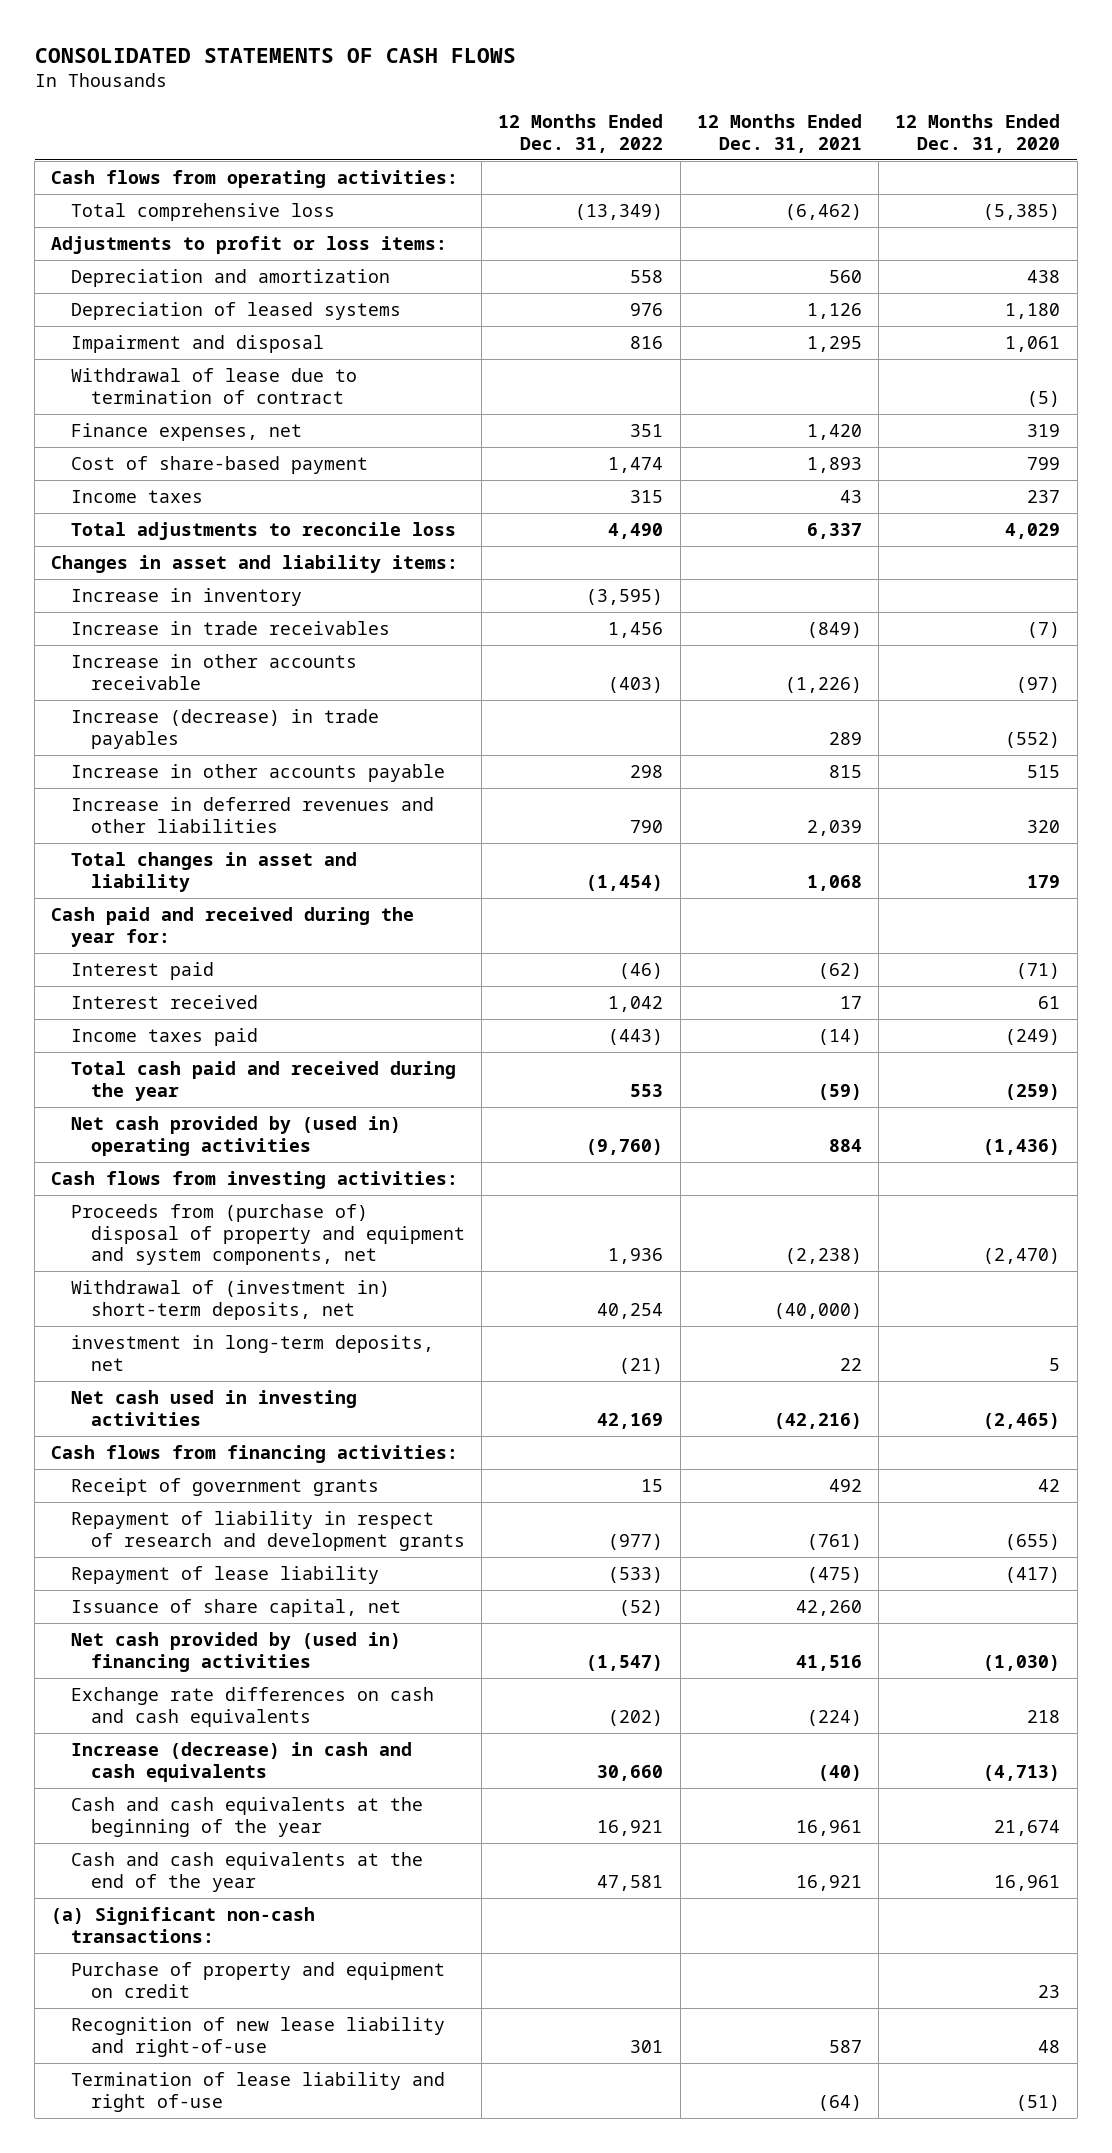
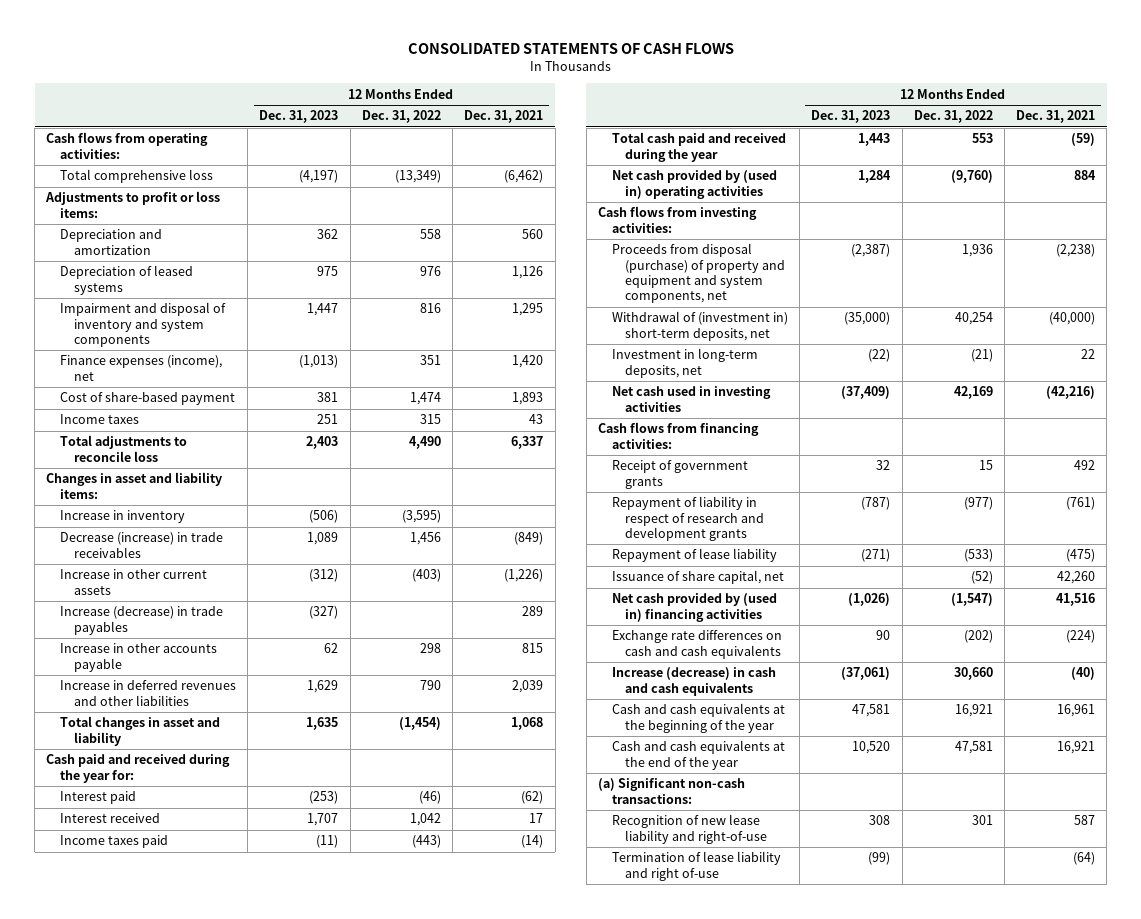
[895,114,1061,153] 12 Months Ended Dec. 31, 2020 -> none
none -> [259,110,339,124] Dec. 31, 2023
[71,368,358,404] Withdrawal of lease due to termination of contract -> none
[71,335,325,354] Impairment and disposal -> [59,302,226,348] Impairment and disposal of inventory and system components
[71,423,303,442] Finance expenses, net -> [59,355,222,381] Finance expenses (income), net
[71,621,391,636] Increase in trade receivables -> [59,532,223,558] Decrease (increase) in trade receivables
[71,654,358,690] Increase in other accounts receivable -> [59,569,207,595] Increase in other current assets
[71,1204,465,1266] Proceeds from (purchase of) disposal of property and equipment and system components, net -> [611,243,786,304] Proceeds from disposal (purchase) of property and equipment and system components, net
[71,1335,435,1371] investment in long-term deposits, net -> [611,348,758,378] Investment in long-term deposits, net
[71,1962,446,1998] Purchase of property and equipment on credit -> none

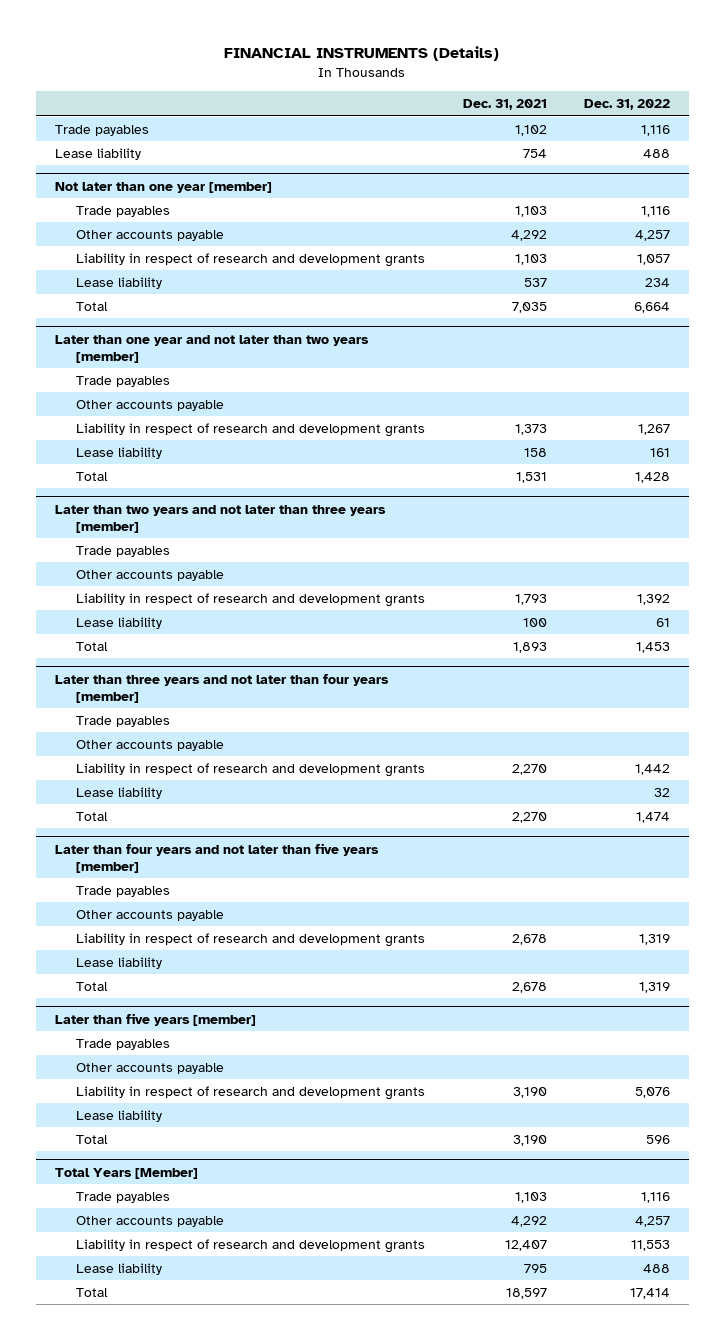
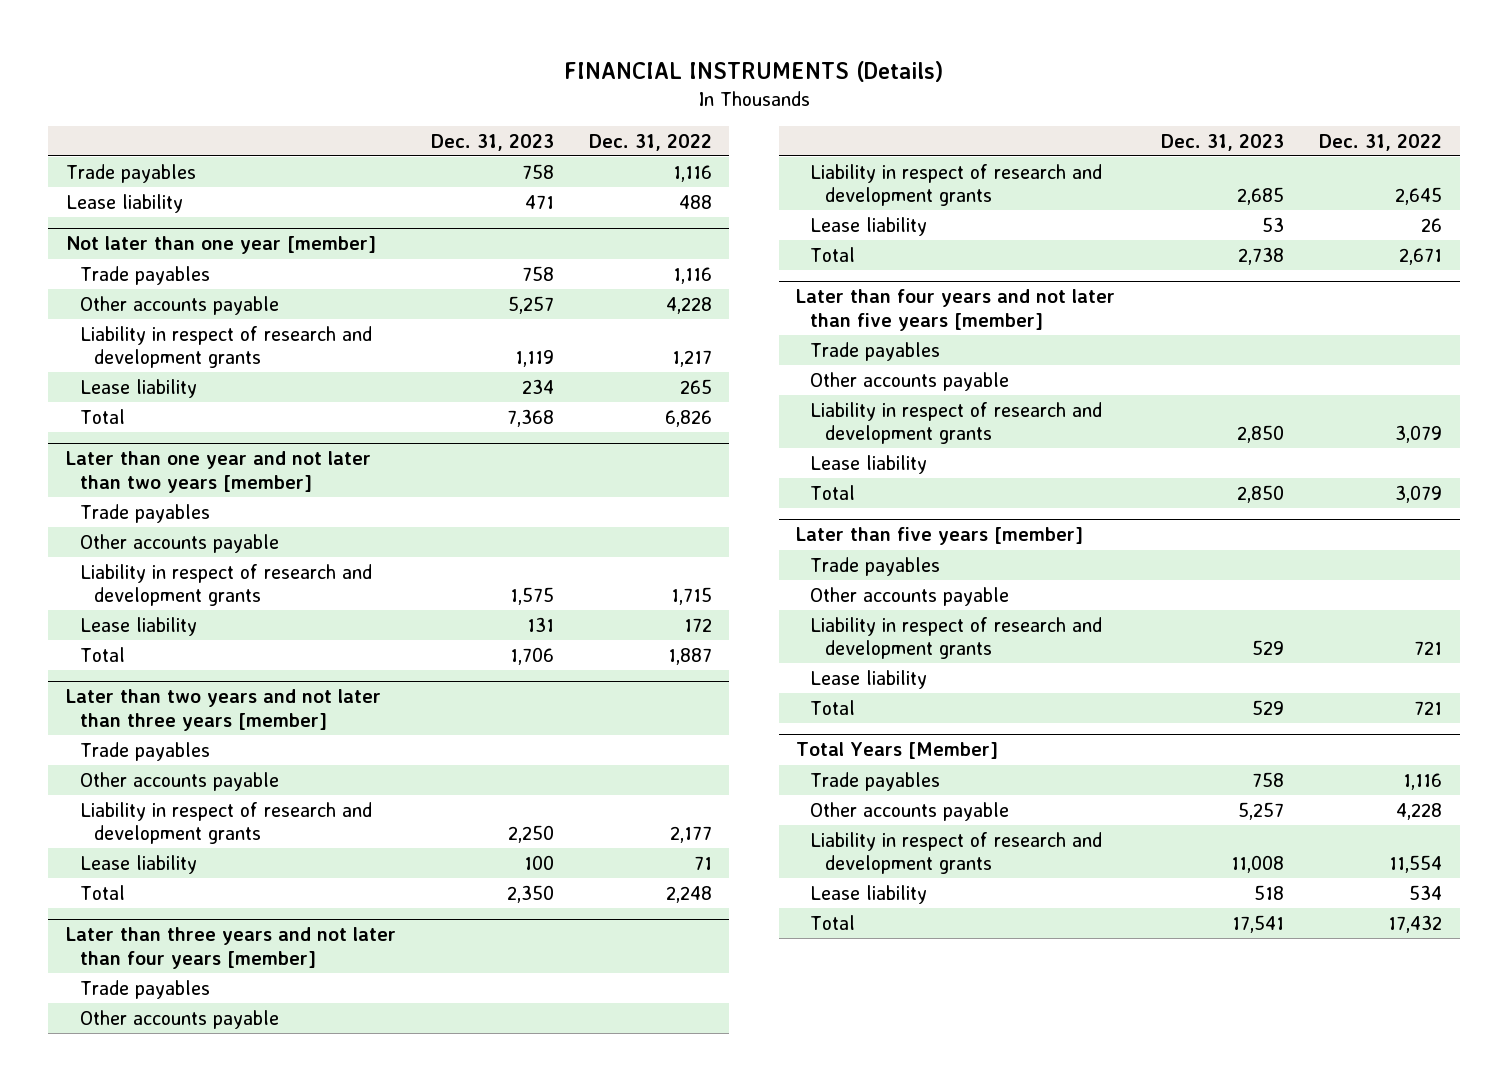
[462,99,547,111] Dec. 31, 2021 -> none
none -> [430,133,554,151] Dec. 31, 2023
[635,229,671,241] 4,257 -> [665,296,712,314] 4,228
[637,253,671,265] 1,057 -> [671,349,712,367] 1,217
[645,277,671,287] 234 -> [679,378,712,394] 265
[634,301,671,313] 6,664 -> [664,409,712,427] 6,826
[638,423,671,435] 1,267 -> [670,586,712,605] 1,715
[650,447,671,457] 161 -> [683,617,712,632] 172
[635,471,671,483] 1,428 -> [667,647,712,665] 1,887
[637,593,671,605] 1,392 -> [669,825,712,843] 2,177
[656,617,671,627] 61 -> [693,855,712,870] 71
[636,641,671,653] 1,453 -> [665,885,712,903] 2,248
[635,763,671,775] 1,442 -> [1395,186,1443,205] 2,645
[654,787,671,797] 32 -> [1421,217,1443,232] 26
[636,811,671,823] 1,474 -> [1399,247,1443,265] 2,671
[639,933,671,945] 1,319 -> [1395,424,1443,443] 3,079
[639,981,671,993] 1,319 -> [1395,484,1443,503] 3,079
[635,1086,671,1098] 5,076 -> [1414,640,1443,655] 721
[646,1134,671,1144] 596 -> [1414,700,1443,715] 721
[635,1215,671,1227] 4,257 -> [1396,802,1443,820] 4,228
[631,1239,671,1251] 11,553 -> [1389,854,1443,873] 11,554
[643,1263,671,1273] 488 -> [1409,884,1443,900] 534
[630,1287,671,1299] 17,414 -> [1388,914,1443,933] 17,432

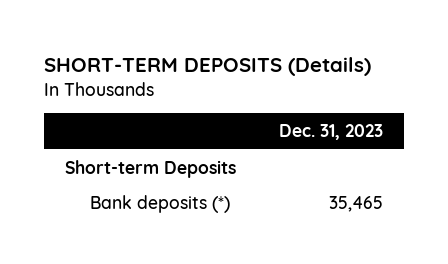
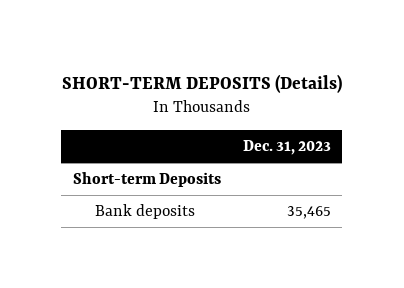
[89,195,230,214] Bank deposits (*) -> [95,204,196,220] Bank deposits

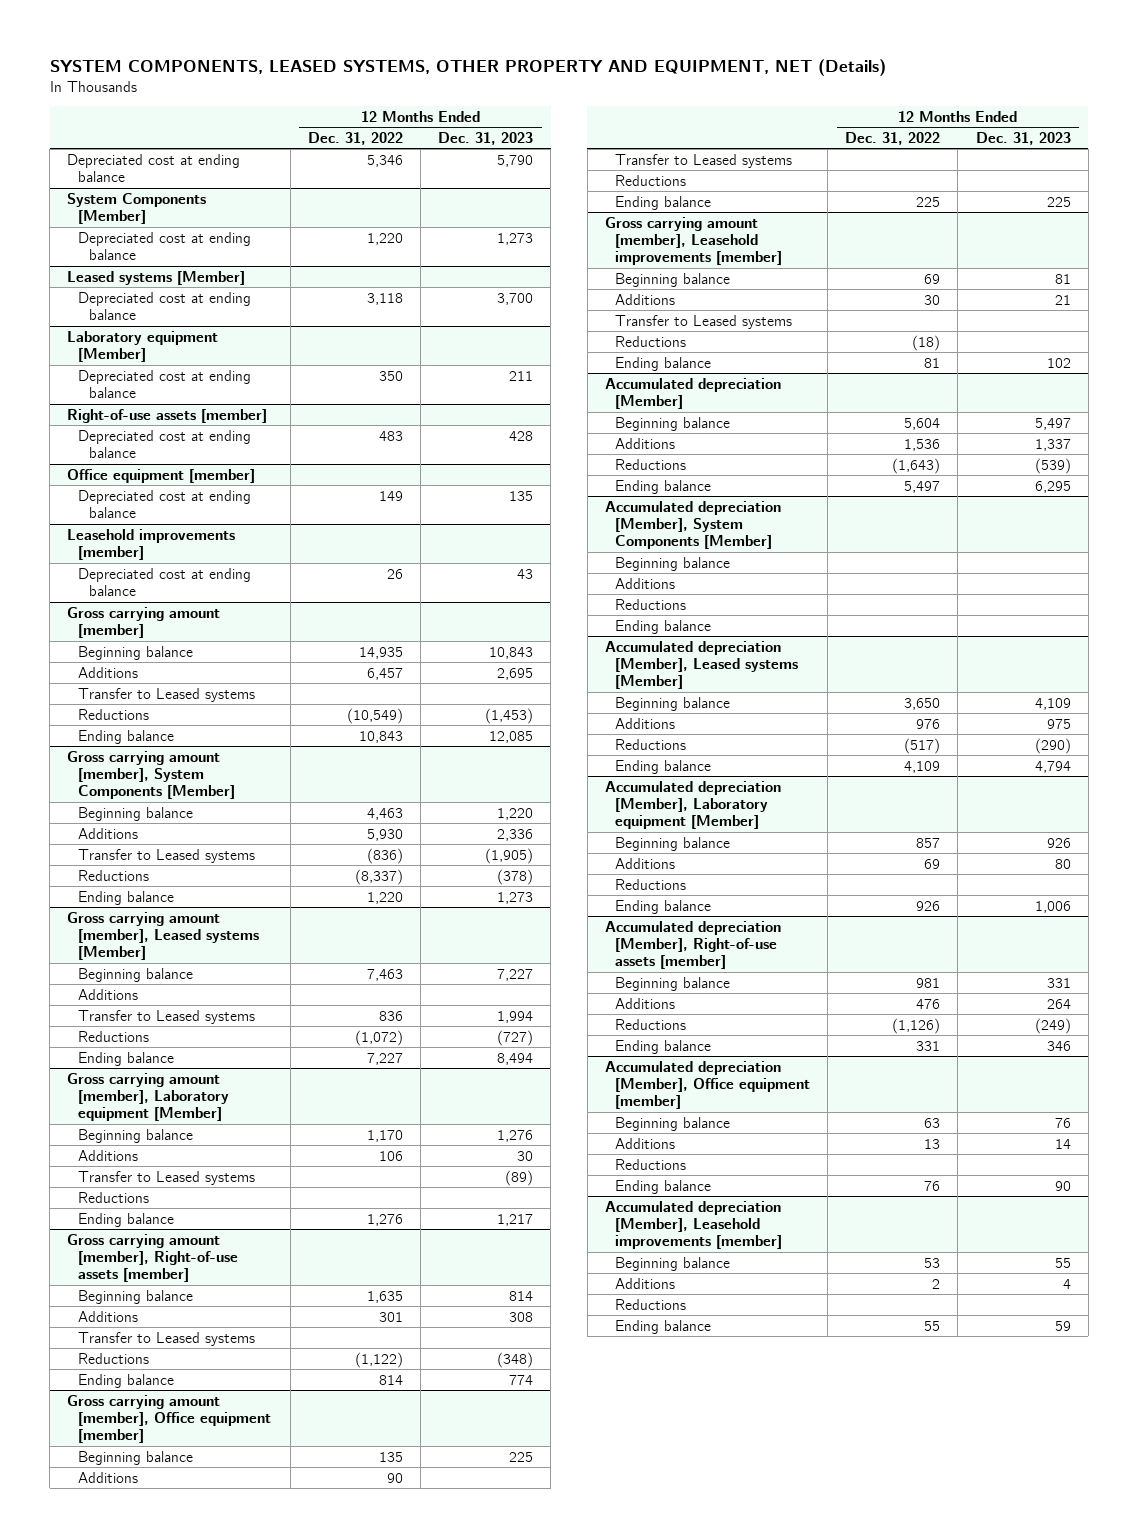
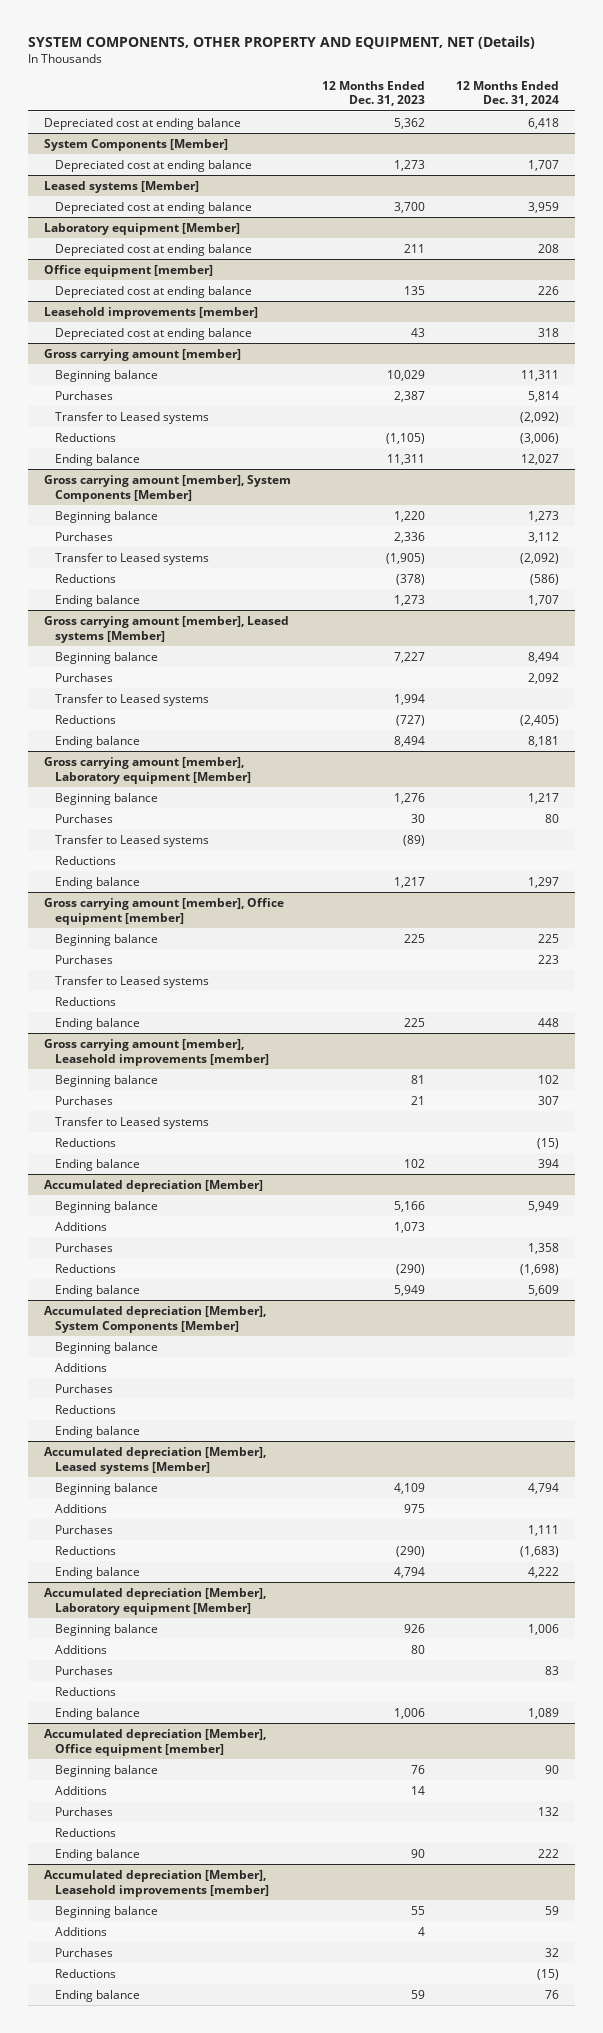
[49,59,886,77] SYSTEM COMPONENTS, LEASED SYSTEMS, OTHER PROPERTY AND EQUIPMENT, NET (Details) -> [27,35,535,49] SYSTEM COMPONENTS, OTHER PROPERTY AND EQUIPMENT, NET (Details)
[308,131,404,145] Dec. 31, 2022 -> none
none -> [456,80,560,107] 12 Months Ended Dec. 31, 2024
[497,154,534,167] 5,790 -> [393,117,425,129] 5,362
[67,408,268,423] Right-of-use assets [member] -> none
[77,429,251,458] Depreciated cost at ending balance -> none
[77,666,138,678] Additions -> none
[489,646,534,659] 10,843 -> [386,369,425,381] 10,029
none -> [54,390,113,400] Purchases
[485,707,534,724] (1,453) -> [385,432,425,444] (1,105)
[489,730,534,743] 12,085 -> [386,453,425,465] 11,311
[77,827,138,839] Additions -> [54,531,113,541] Purchases
[77,988,138,1000] Additions -> none
none -> [54,672,113,682] Purchases
[77,1149,138,1161] Additions -> none
none -> [54,813,113,823] Purchases
[67,1233,238,1283] Gross carrying amount [member], Right-of-use assets [member] -> none
[77,1289,193,1304] Beginning balance -> none
[77,1310,138,1322] Additions -> none
[77,1331,255,1346] Transfer to Leased systems -> none
[77,1352,149,1364] Reductions -> none
[77,1373,174,1388] Ending balance -> none
[77,1471,138,1483] Additions -> none
none -> [54,954,113,964] Purchases
[615,293,676,305] Additions -> none
none -> [54,1095,113,1105] Purchases
[1034,417,1071,430] 5,497 -> [393,1200,425,1212] 5,166
[1034,438,1071,451] 1,337 -> [393,1221,425,1233] 1,073
none -> [54,1242,113,1252] Purchases
[1034,457,1071,474] (539) -> [395,1263,425,1275] (290)
[1034,480,1071,493] 6,295 -> [393,1284,425,1296] 5,949
none -> [54,1383,113,1393] Purchases
none -> [54,1524,113,1534] Purchases
none -> [54,1665,113,1675] Purchases
[604,920,781,970] Accumulated depreciation [Member], Right-of-use assets [member] -> none
[615,976,731,991] Beginning balance -> none
[615,997,676,1009] Additions -> none
[615,1018,687,1030] Reductions -> none
[615,1039,712,1054] Ending balance -> none
none -> [54,1806,113,1816] Purchases
none -> [54,1947,113,1957] Purchases

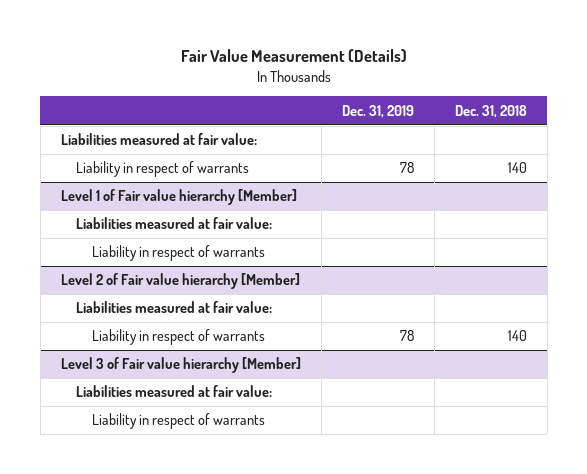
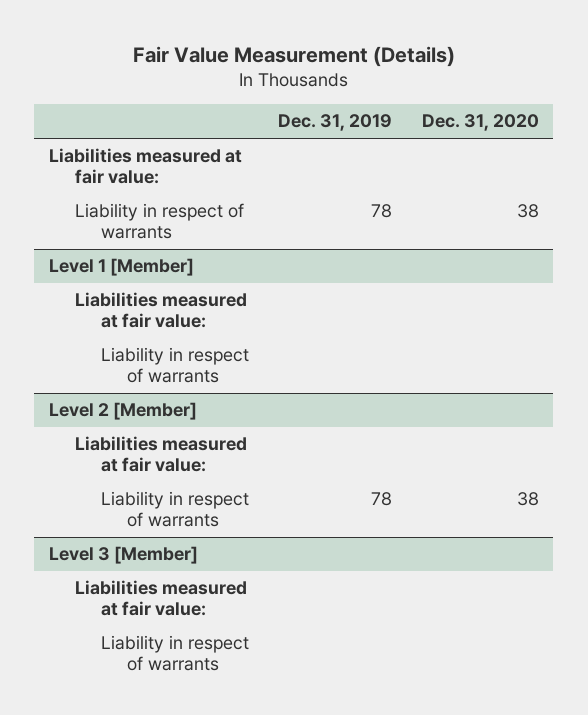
[454,104,527,118] Dec. 31, 2018 -> none
none -> [421,114,539,132] Dec. 31, 2020
[60,189,297,206] Level 1 of Fair value hierarchy [Member] -> [49,258,195,277] Level 1 [Member]
[60,273,300,290] Level 2 of Fair value hierarchy [Member] -> [49,402,198,421] Level 2 [Member]
[60,357,301,374] Level 3 of Fair value hierarchy [Member] -> [49,546,199,565] Level 3 [Member]

